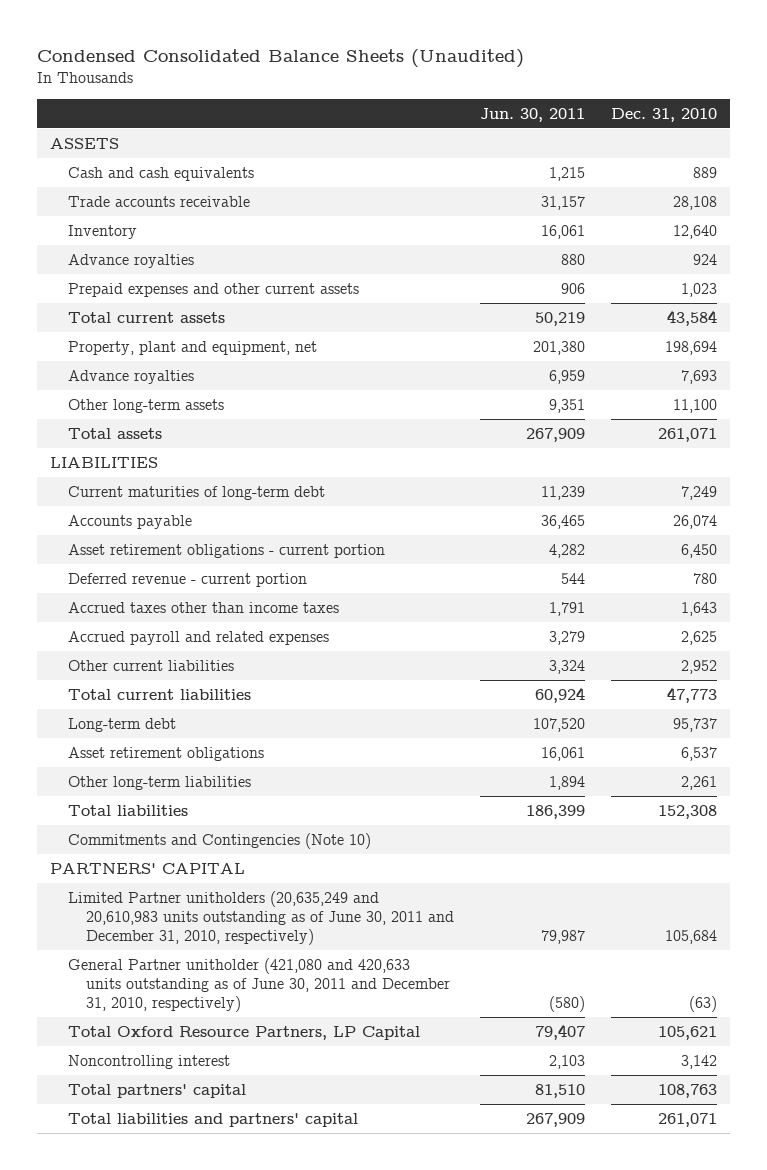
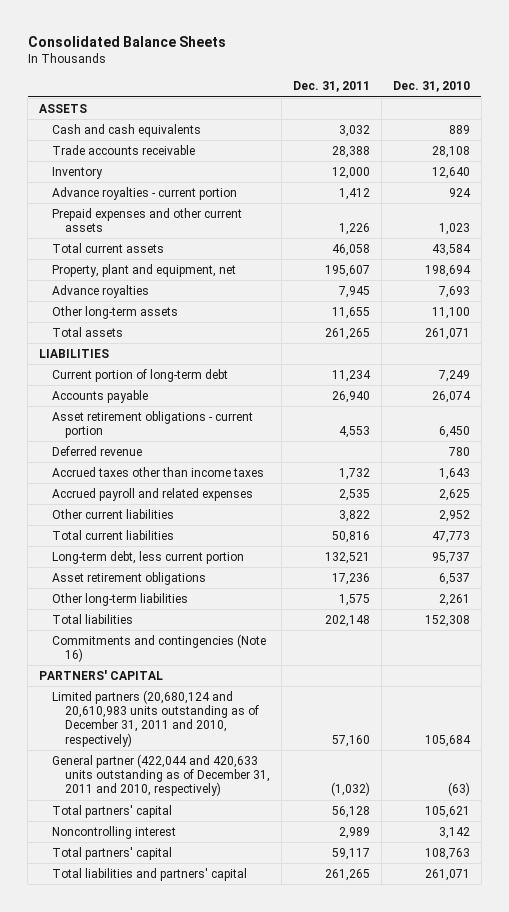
[36,48,524,68] Condensed Consolidated Balance Sheets (Unaudited) -> [27,35,226,47] Consolidated Balance Sheets
[480,107,586,122] Jun. 30, 2011 -> none
none -> [293,81,371,93] Dec. 31, 2011
[68,253,195,268] Advance royalties -> [52,186,238,200] Advance royalties - current portion
[68,485,326,500] Current maturities of long-term debt -> [52,368,229,382] Current portion of long-term debt
[68,572,308,587] Deferred revenue - current portion -> [52,445,143,456] Deferred revenue
[68,717,177,732] Long-term debt -> [52,550,245,564] Long-term debt, less current portion
[68,832,372,849] Commitments and Contingencies (Note 10) -> [52,633,267,663] Commitments and contingencies (Note 16)
[68,890,455,946] Limited Partner unitholders (20,635,249 and 20,610,983 units outstanding as of June 30, 2011 and December 31, 2010, respectively) -> [52,689,260,747] Limited partners (20,680,124 and 20,610,983 units outstanding as of December 31, 2011 and 2010, respectively)
[68,957,451,1013] General Partner unitholder (421,080 and 420,633 units outstanding as of June 30, 2011 and December 31, 2010, respectively) -> [52,753,271,797] General partner (422,044 and 420,633 units outstanding as of December 31, 2011 and 2010, respectively)
[68,1025,421,1040] Total Oxford Resource Partners, LP Capital -> [52,804,173,818] Total partners' capital

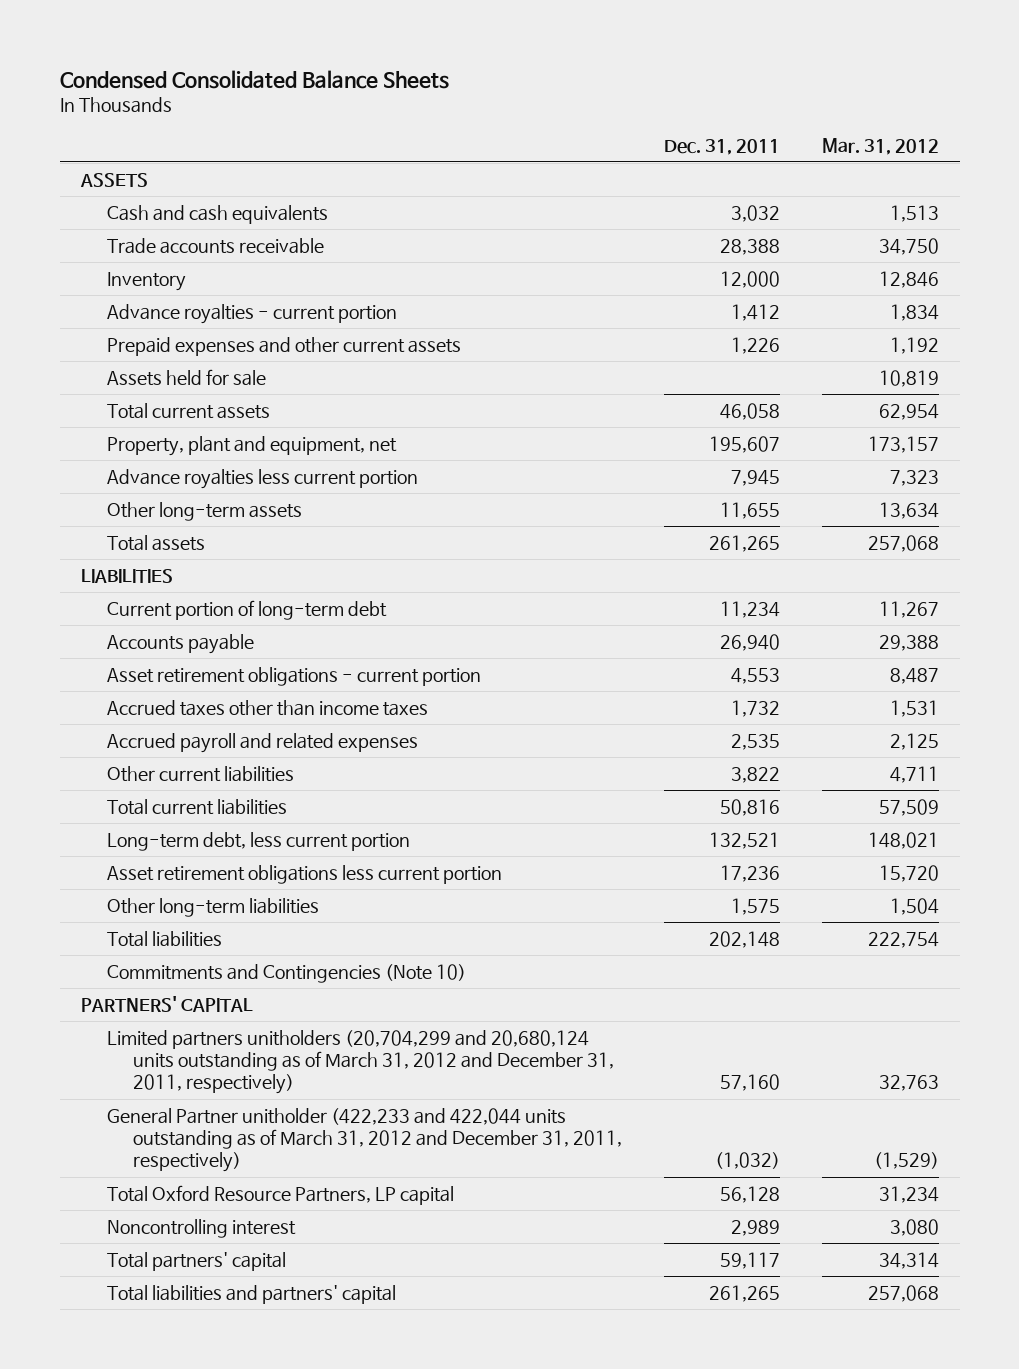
[27,35,226,47] Consolidated Balance Sheets -> [59,70,449,90] Condensed Consolidated Balance Sheets
[392,81,470,93] Dec. 31, 2010 -> none
none -> [821,137,939,155] Mar. 31, 2012
none -> [106,368,266,386] Assets held for sale
[52,284,150,298] Advance royalties -> [106,468,418,489] Advance royalties less current portion
[52,445,143,456] Deferred revenue -> none
[52,571,207,585] Asset retirement obligations -> [106,864,502,884] Asset retirement obligations less current portion
[52,633,267,663] Commitments and contingencies (Note 16) -> [106,963,466,983] Commitments and Contingencies (Note 10)
[52,689,260,747] Limited partners (20,680,124 and 20,610,983 units outstanding as of December 31, 2011 and 2010, respectively) -> [106,1029,614,1095] Limited partners unitholders (20,704,299 and 20,680,124 units outstanding as of March 31, 2012 and December 31, 2011, respectively)
[52,753,271,797] General partner (422,044 and 420,633 units outstanding as of December 31, 2011 and 2010, respectively) -> [106,1107,622,1173] General Partner unitholder (422,233 and 422,044 units outstanding as of March 31, 2012 and December 31, 2011, respectively)
[52,804,173,818] Total partners' capital -> [106,1184,454,1205] Total Oxford Resource Partners, LP capital

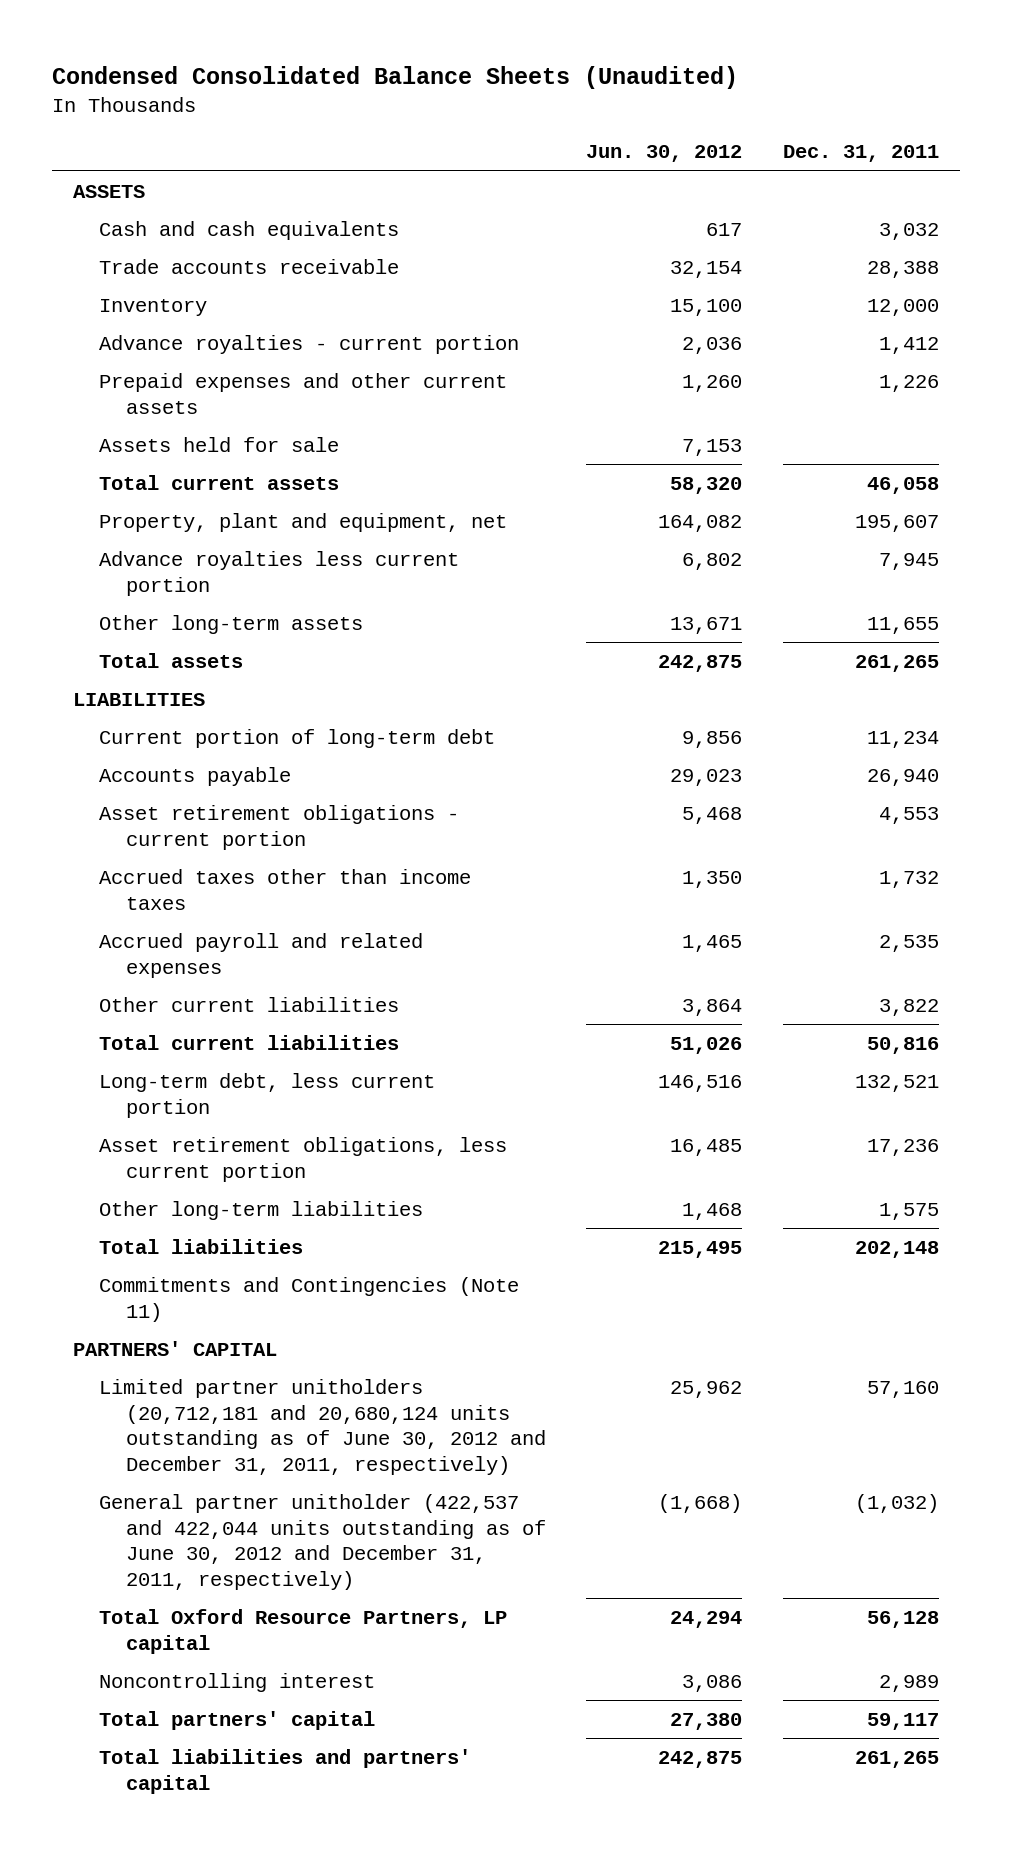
[59,70,449,90] Condensed Consolidated Balance Sheets -> [52,66,739,90] Condensed Consolidated Balance Sheets (Unaudited)
[821,137,939,155] Mar. 31, 2012 -> none
none -> [586,145,743,163] Jun. 30, 2012
[106,864,502,884] Asset retirement obligations less current portion -> [99,1136,508,1182] Asset retirement obligations, less current portion
[106,963,466,983] Commitments and Contingencies (Note 10) -> [99,1276,520,1322] Commitments and Contingencies (Note 11)
[106,1029,614,1095] Limited partners unitholders (20,704,299 and 20,680,124 units outstanding as of March 31, 2012 and December 31, 2011, respectively) -> [99,1378,546,1475] Limited partner unitholders (20,712,181 and 20,680,124 units outstanding as of June 30, 2012 and December 31, 2011, respectively)
[106,1107,622,1173] General Partner unitholder (422,233 and 422,044 units outstanding as of March 31, 2012 and December 31, 2011, respectively) -> [99,1493,546,1590] General partner unitholder (422,537 and 422,044 units outstanding as of June 30, 2012 and December 31, 2011, respectively)

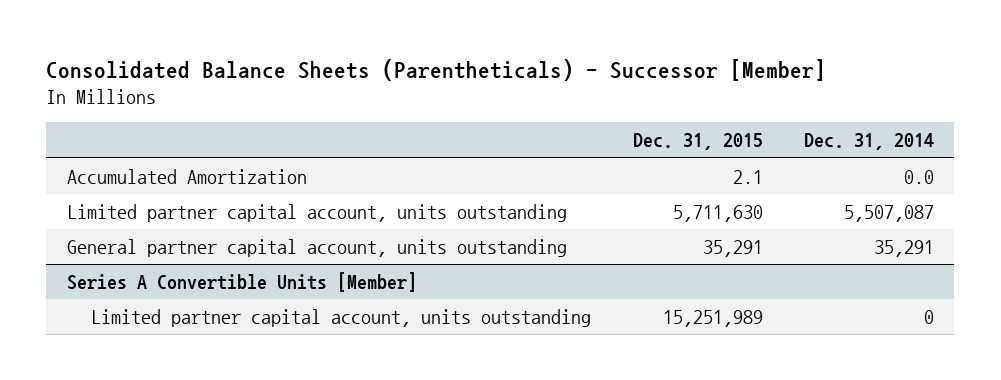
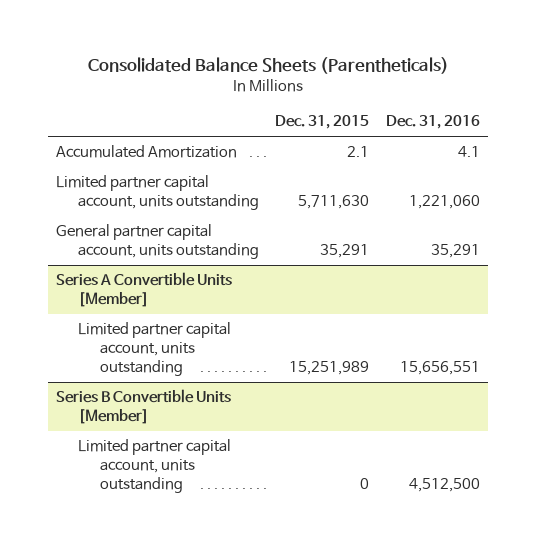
[46,58,827,81] Consolidated Balance Sheets (Parentheticals) - Successor [Member] -> [87,57,449,75] Consolidated Balance Sheets (Parentheticals)
[803,133,934,151] Dec. 31, 2014 -> none
none -> [385,115,480,130] Dec. 31, 2016
none -> [56,389,232,425] Series B Convertible Units [Member]
none -> [78,439,232,493] Limited partner capital account, units outstanding

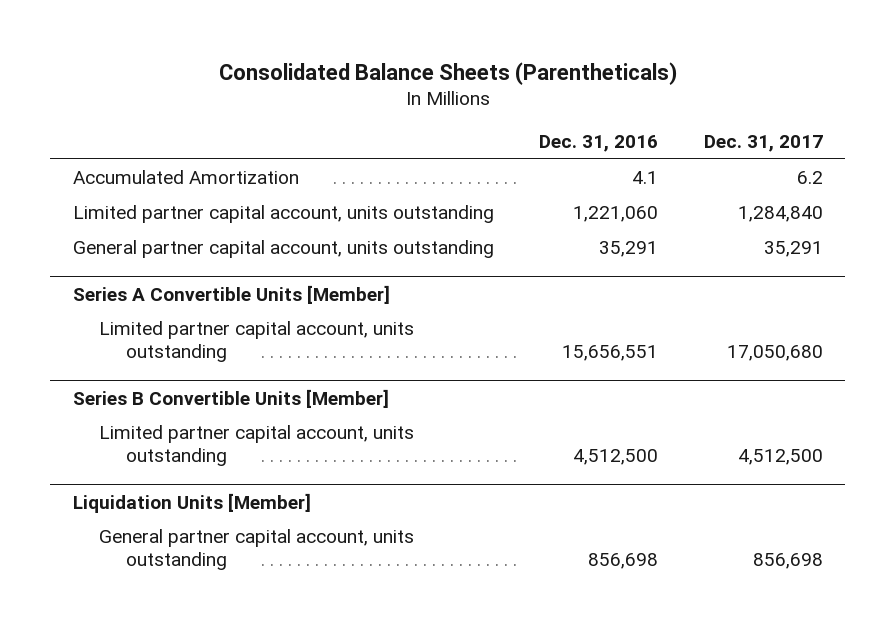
[275,115,370,130] Dec. 31, 2015 -> none
none -> [703,135,823,153] Dec. 31, 2017
none -> [72,492,311,513] Liquidation Units [Member]
none -> [99,529,415,571] General partner capital account, units outstanding

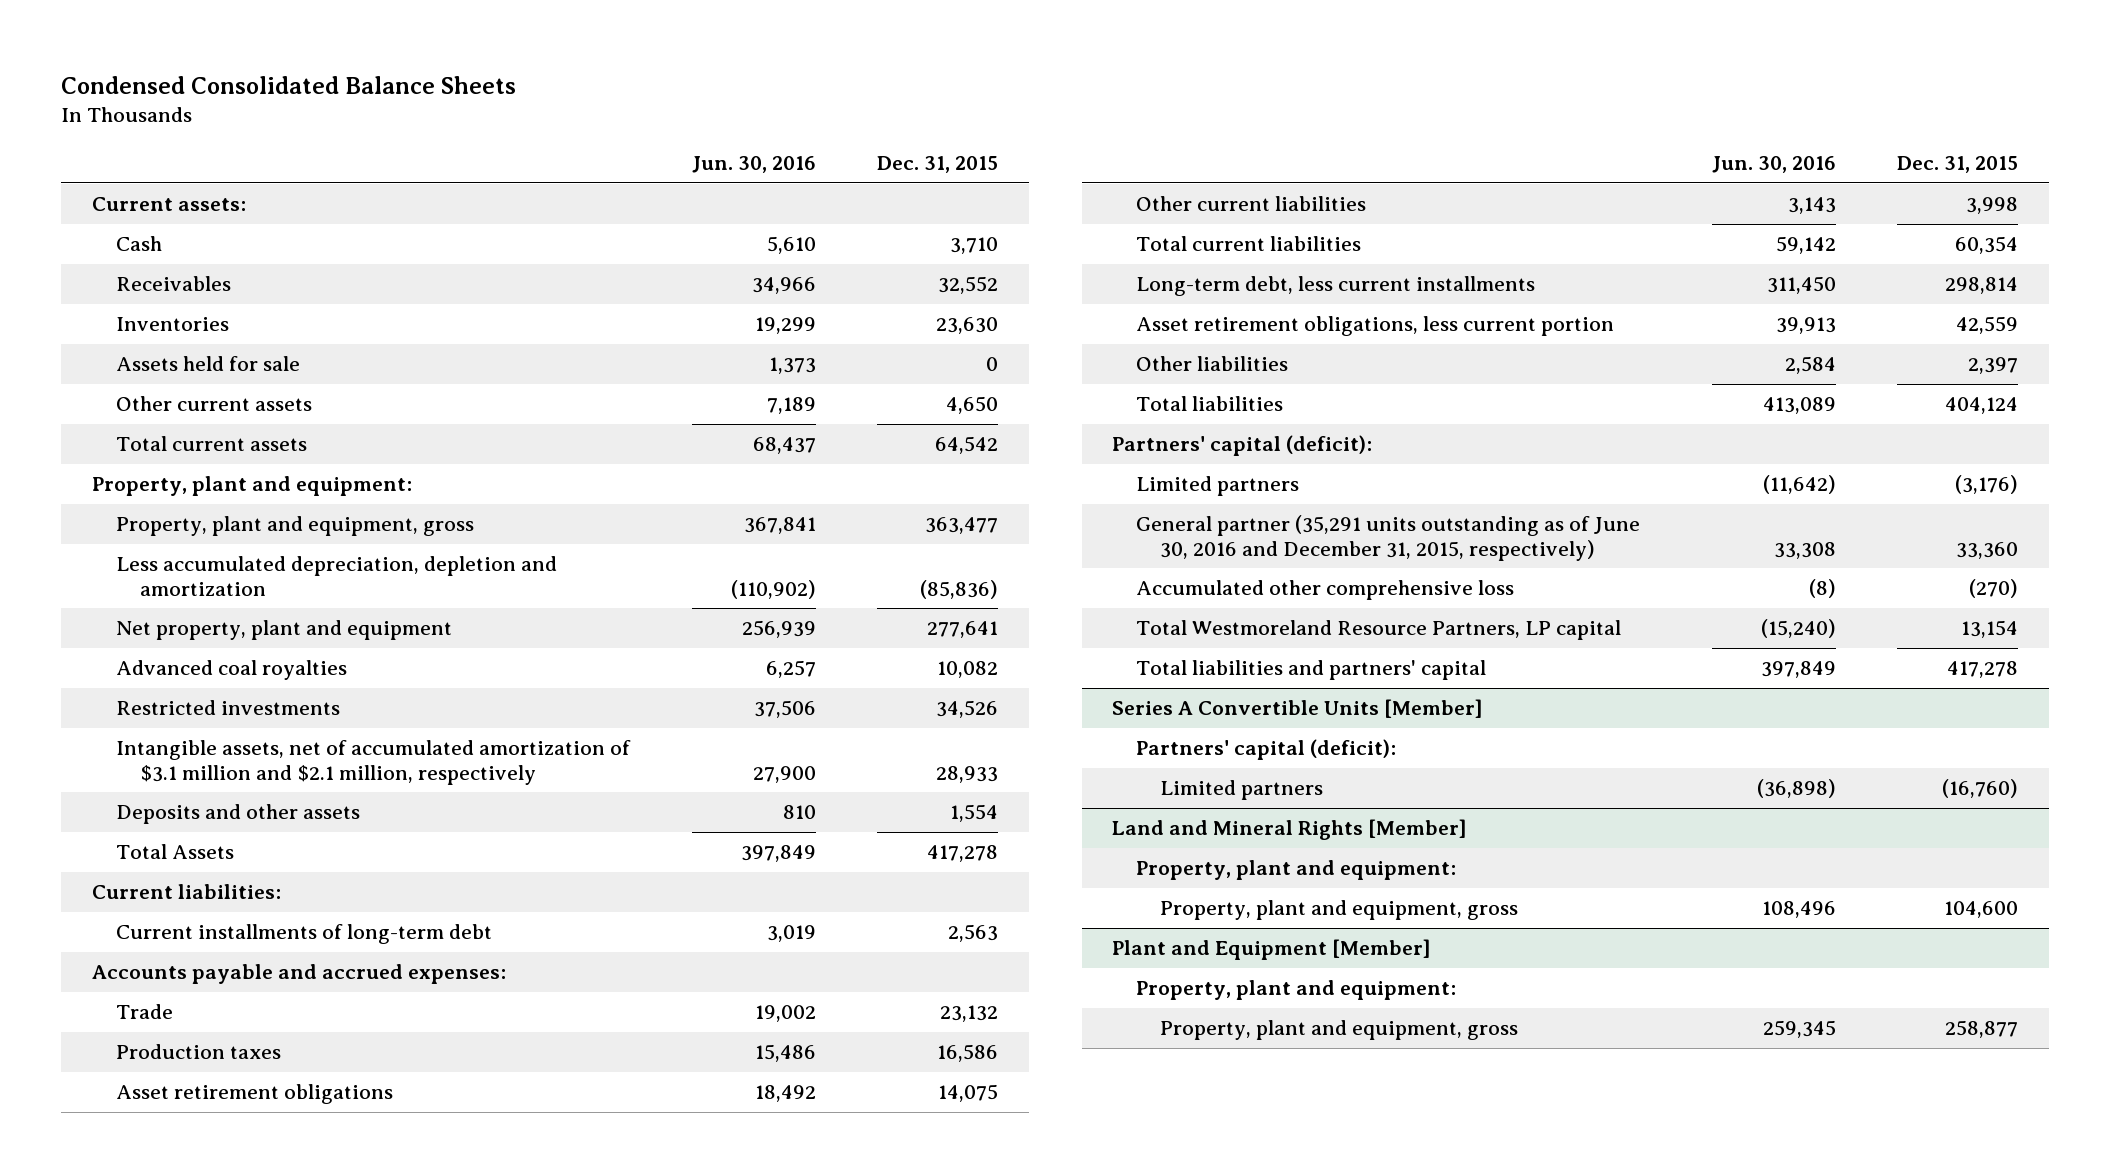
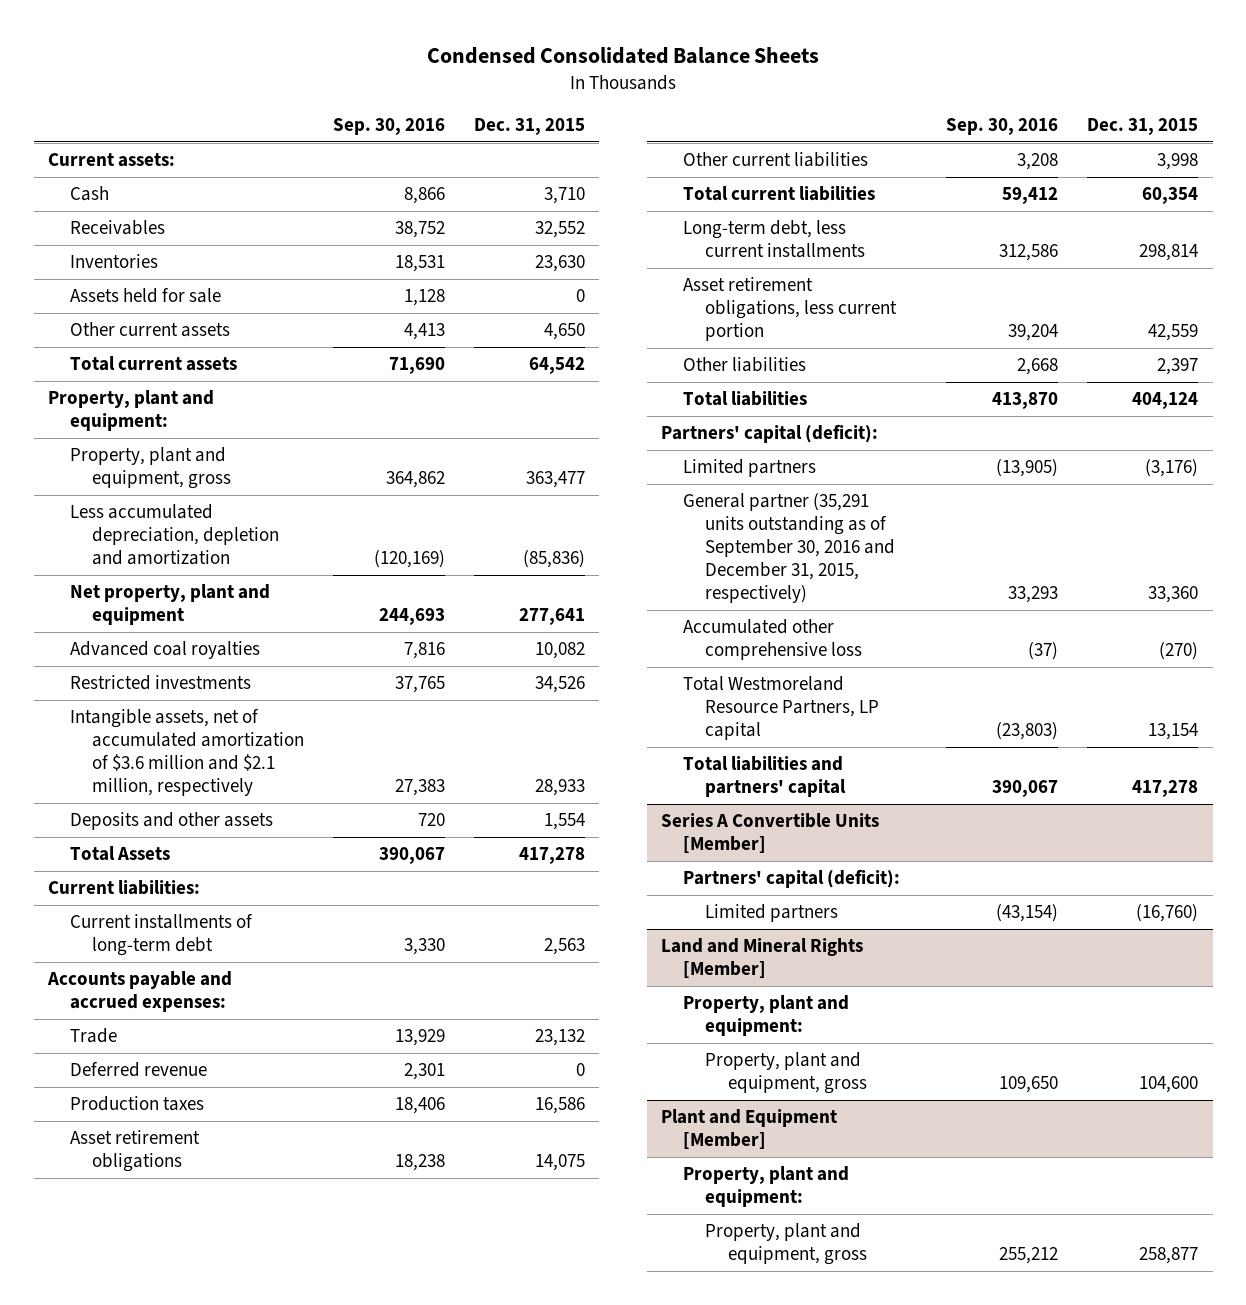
[691,156,816,174] Jun. 30, 2016 -> none
none -> [333,118,446,136] Sep. 30, 2016
[115,740,631,785] Intangible assets, net of accumulated amortization of $3.1 million and $2.1 million, respectively -> [70,709,305,797] Intangible assets, net of accumulated amortization of $3.6 million and $2.1 million, respectively
none -> [70,1062,208,1078] Deferred revenue
[1136,515,1641,561] General partner (35,291 units outstanding as of June 30, 2016 and December 31, 2015, respectively) -> [683,493,896,604] General partner (35,291 units outstanding as of September 30, 2016 and December 31, 2015, respectively)

